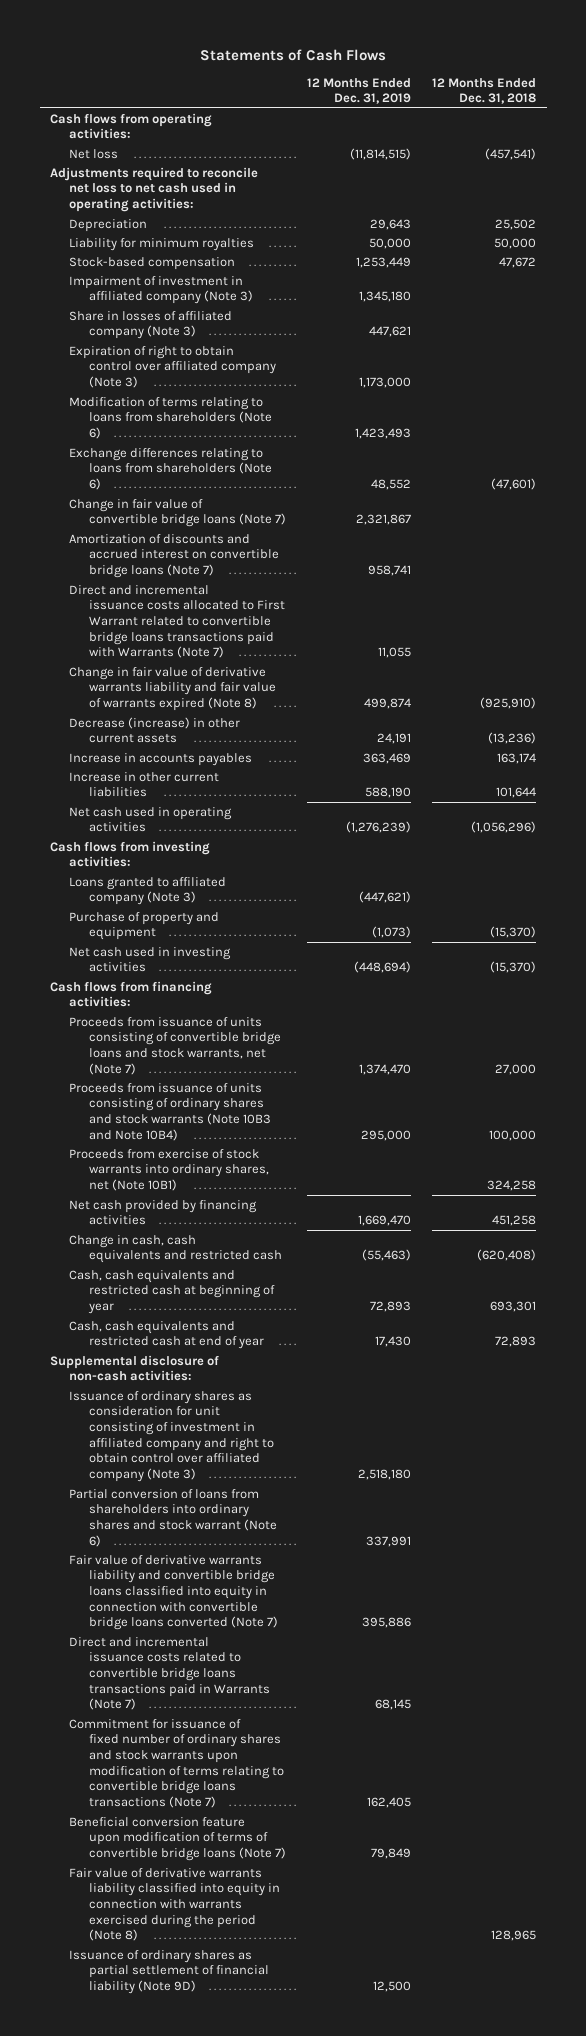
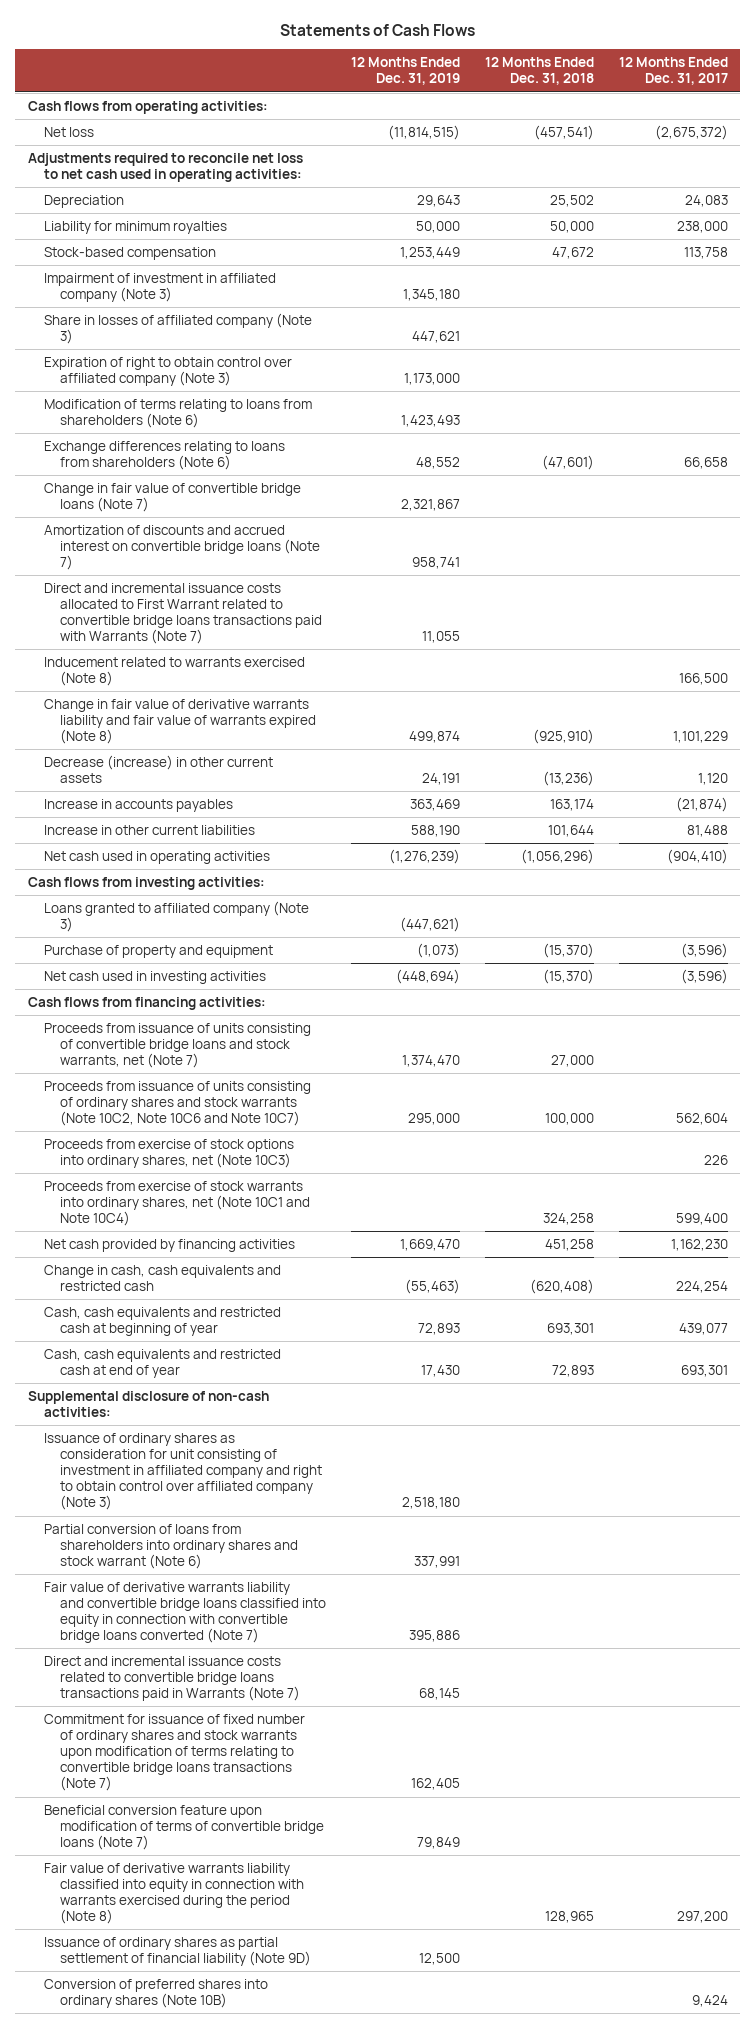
none -> [618,57,728,86] 12 Months Ended Dec. 31, 2017
none -> [43,656,305,687] Inducement related to warrants exercised (Note 8)
[69,1082,271,1141] Proceeds from issuance of units consisting of ordinary shares and stock warrants (Note 10B3 and Note 10B4) -> [43,1080,311,1127] Proceeds from issuance of units consisting of ordinary shares and stock warrants (Note 10C2, Note 10C6 and Note 10C7)
none -> [43,1138,294,1169] Proceeds from exercise of stock options into ordinary shares, net (Note 10C3)
[69,1148,269,1192] Proceeds from exercise of stock warrants into ordinary shares, net (Note 10B1) -> [43,1180,311,1227] Proceeds from exercise of stock warrants into ordinary shares, net (Note 10C1 and Note 10C4)
none -> [43,1978,268,2009] Conversion of preferred shares into ordinary shares (Note 10B)

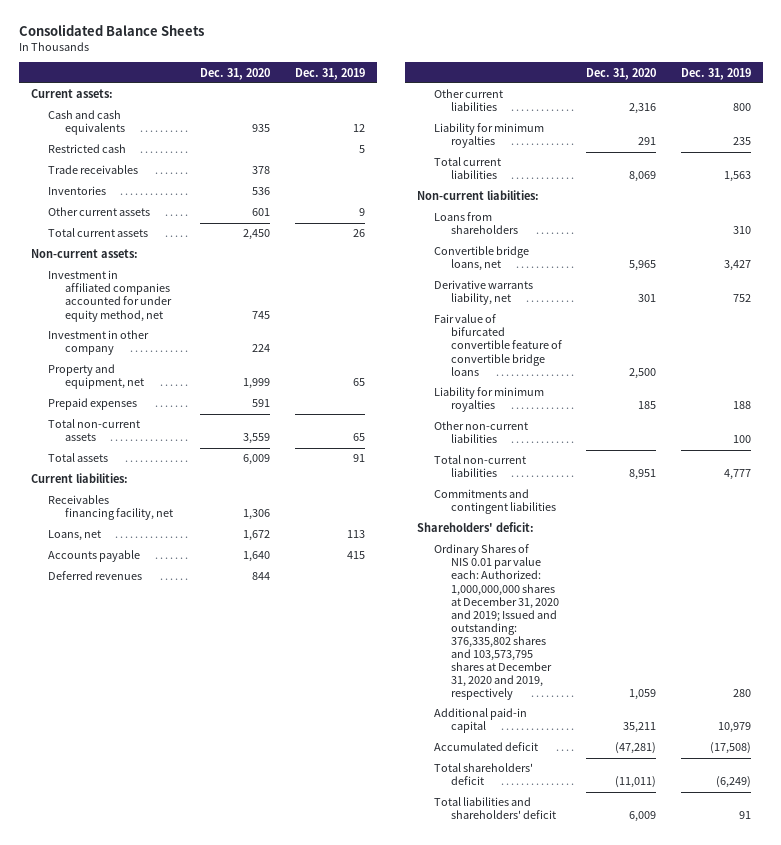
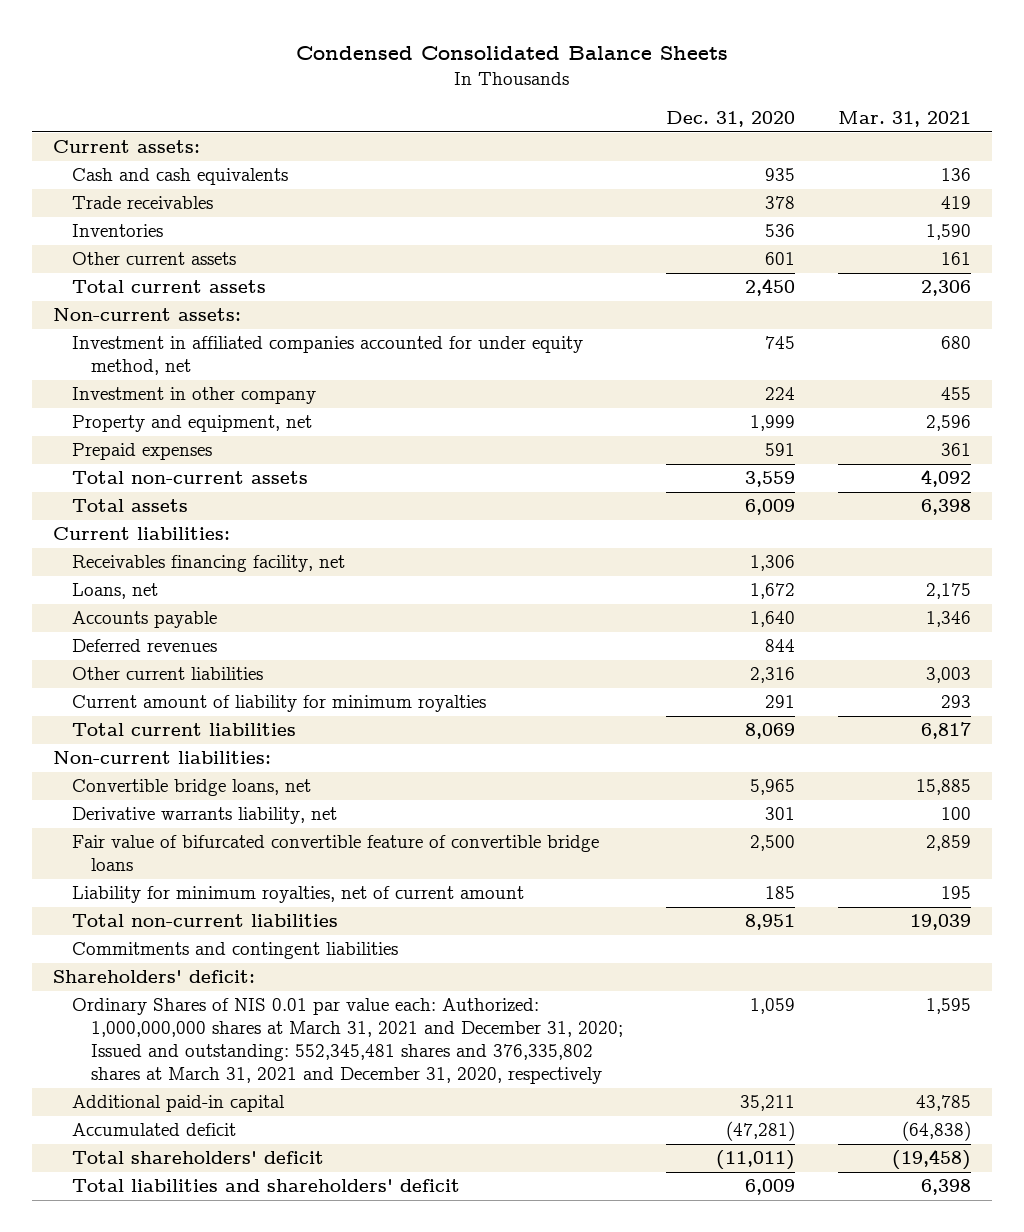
[18,23,204,36] Consolidated Balance Sheets -> [295,46,728,61] Condensed Consolidated Balance Sheets
[294,67,365,80] Dec. 31, 2019 -> none
none -> [837,110,971,127] Mar. 31, 2021
[47,144,126,154] Restricted cash -> none
[433,123,544,149] Liability for minimum royalties -> [71,695,486,713] Current amount of liability for minimum royalties
[433,212,519,235] Loans from shareholders -> none
[433,421,528,444] Other non-current liabilities -> none
[433,387,544,413] Liability for minimum royalties -> [71,886,524,904] Liability for minimum royalties, net of current amount
[433,544,560,700] Ordinary Shares of NIS 0.01 par value each: Authorized: 1,000,000,000 shares at December 31, 2020 and 2019; Issued and outstanding: 376,335,802 shares and 103,573,795 shares at December 31, 2020 and 2019, respectively -> [71,998,623,1084] Ordinary Shares of NIS 0.01 par value each: Authorized: 1,000,000,000 shares at March 31, 2021 and December 31, 2020; Issued and outstanding: 552,345,481 shares and 376,335,802 shares at March 31, 2021 and December 31, 2020, respectively

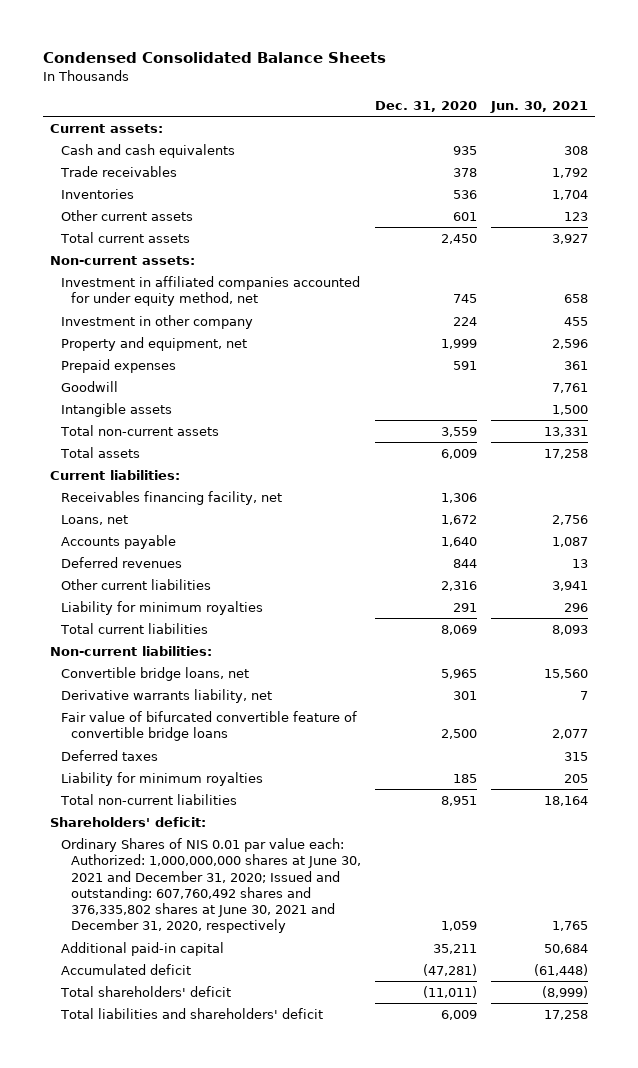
[837,110,971,127] Mar. 31, 2021 -> none
none -> [490,100,589,113] Jun. 30, 2021
none -> [60,380,118,392] Goodwill
none -> [60,402,172,417] Intangible assets
[71,695,486,713] Current amount of liability for minimum royalties -> [60,600,263,615] Liability for minimum royalties
none -> [60,749,158,761] Deferred taxes
[71,886,524,904] Liability for minimum royalties, net of current amount -> [60,771,263,786] Liability for minimum royalties
[71,942,398,960] Commitments and contingent liabilities -> none
[71,998,623,1084] Ordinary Shares of NIS 0.01 par value each: Authorized: 1,000,000,000 shares at March 31, 2021 and December 31, 2020; Issued and outstanding: 552,345,481 shares and 376,335,802 shares at March 31, 2021 and December 31, 2020, respectively -> [60,837,362,934] Ordinary Shares of NIS 0.01 par value each: Authorized: 1,000,000,000 shares at June 30, 2021 and December 31, 2020; Issued and outstanding: 607,760,492 shares and 376,335,802 shares at June 30, 2021 and December 31, 2020, respectively

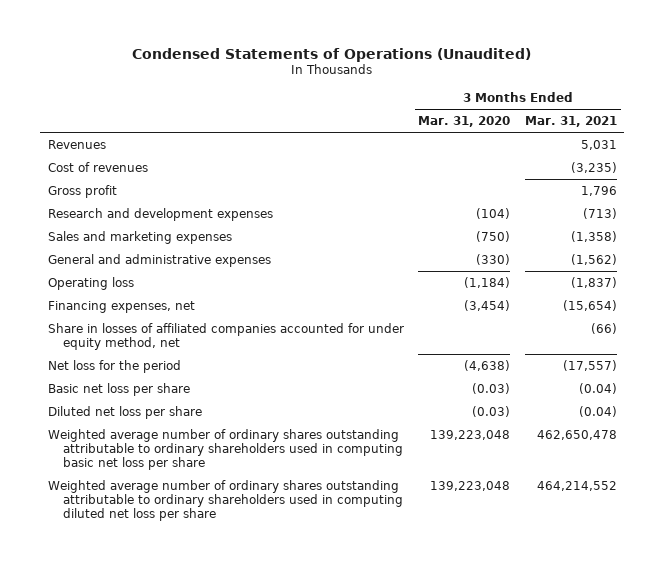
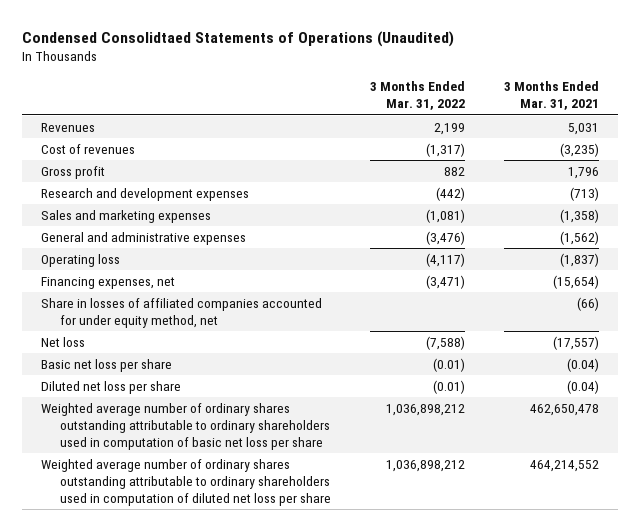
[132,47,532,62] Condensed Statements of Operations (Unaudited) -> [21,30,454,47] Condensed Consolidtaed Statements of Operations (Unaudited)
[418,116,511,128] Mar. 31, 2020 -> none
none -> [370,81,466,111] 3 Months Ended Mar. 31, 2022
[47,359,181,373] Net loss for the period -> [41,337,86,348] Net loss
[47,428,403,470] Weighted average number of ordinary shares outstanding attributable to ordinary shareholders used in computing basic net loss per share -> [41,403,331,451] Weighted average number of ordinary shares outstanding attributable to ordinary shareholders used in computation of basic net loss per share
[47,479,403,521] Weighted average number of ordinary shares outstanding attributable to ordinary shareholders used in computing diluted net loss per share -> [41,459,332,507] Weighted average number of ordinary shares outstanding attributable to ordinary shareholders used in computation of diluted net loss per share

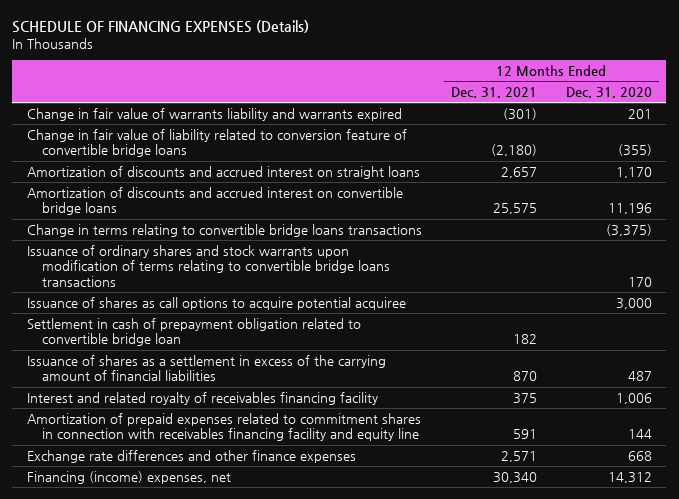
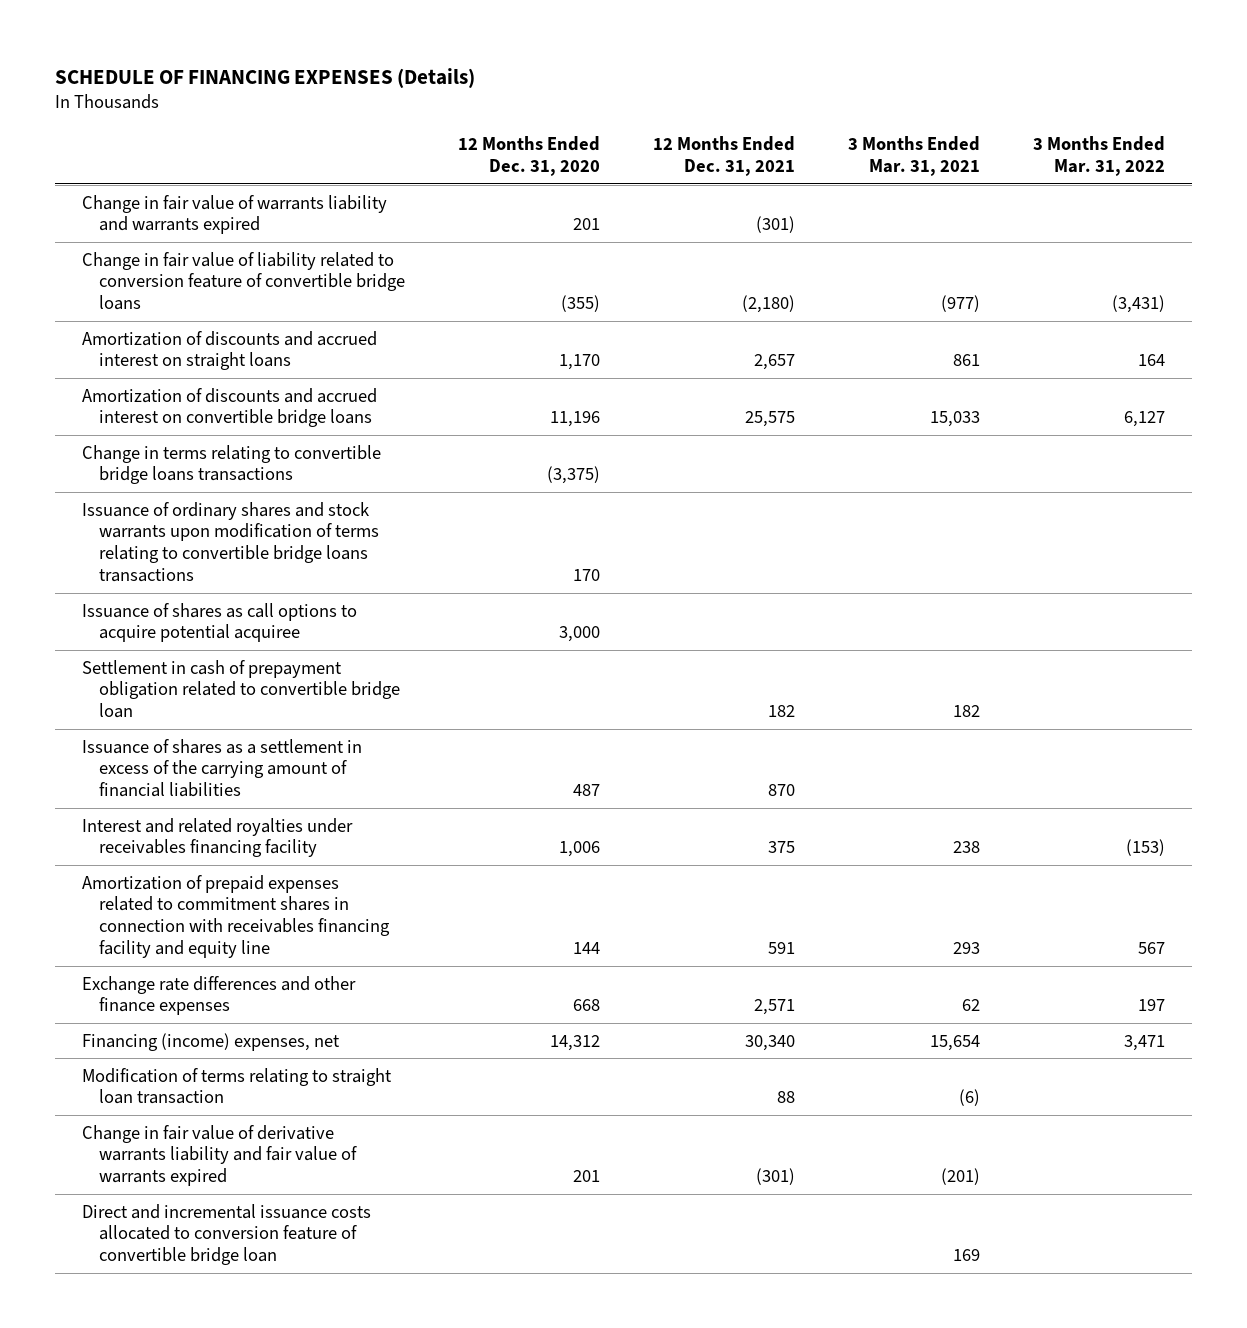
none -> [847,136,980,177] 3 Months Ended Mar. 31, 2021
none -> [1033,136,1166,177] 3 Months Ended Mar. 31, 2022
[26,391,378,405] Interest and related royalty of receivables financing facility -> [81,817,353,858] Interest and related royalties under receivables financing facility
none -> [81,1067,392,1105] Modification of terms relating to straight loan transaction
none -> [81,1124,357,1187] Change in fair value of derivative warrants liability and fair value of warrants expired
none -> [81,1203,371,1266] Direct and incremental issuance costs allocated to conversion feature of convertible bridge loan

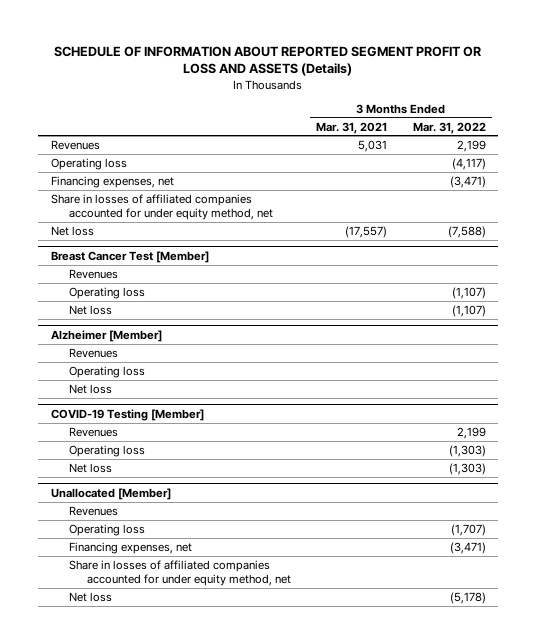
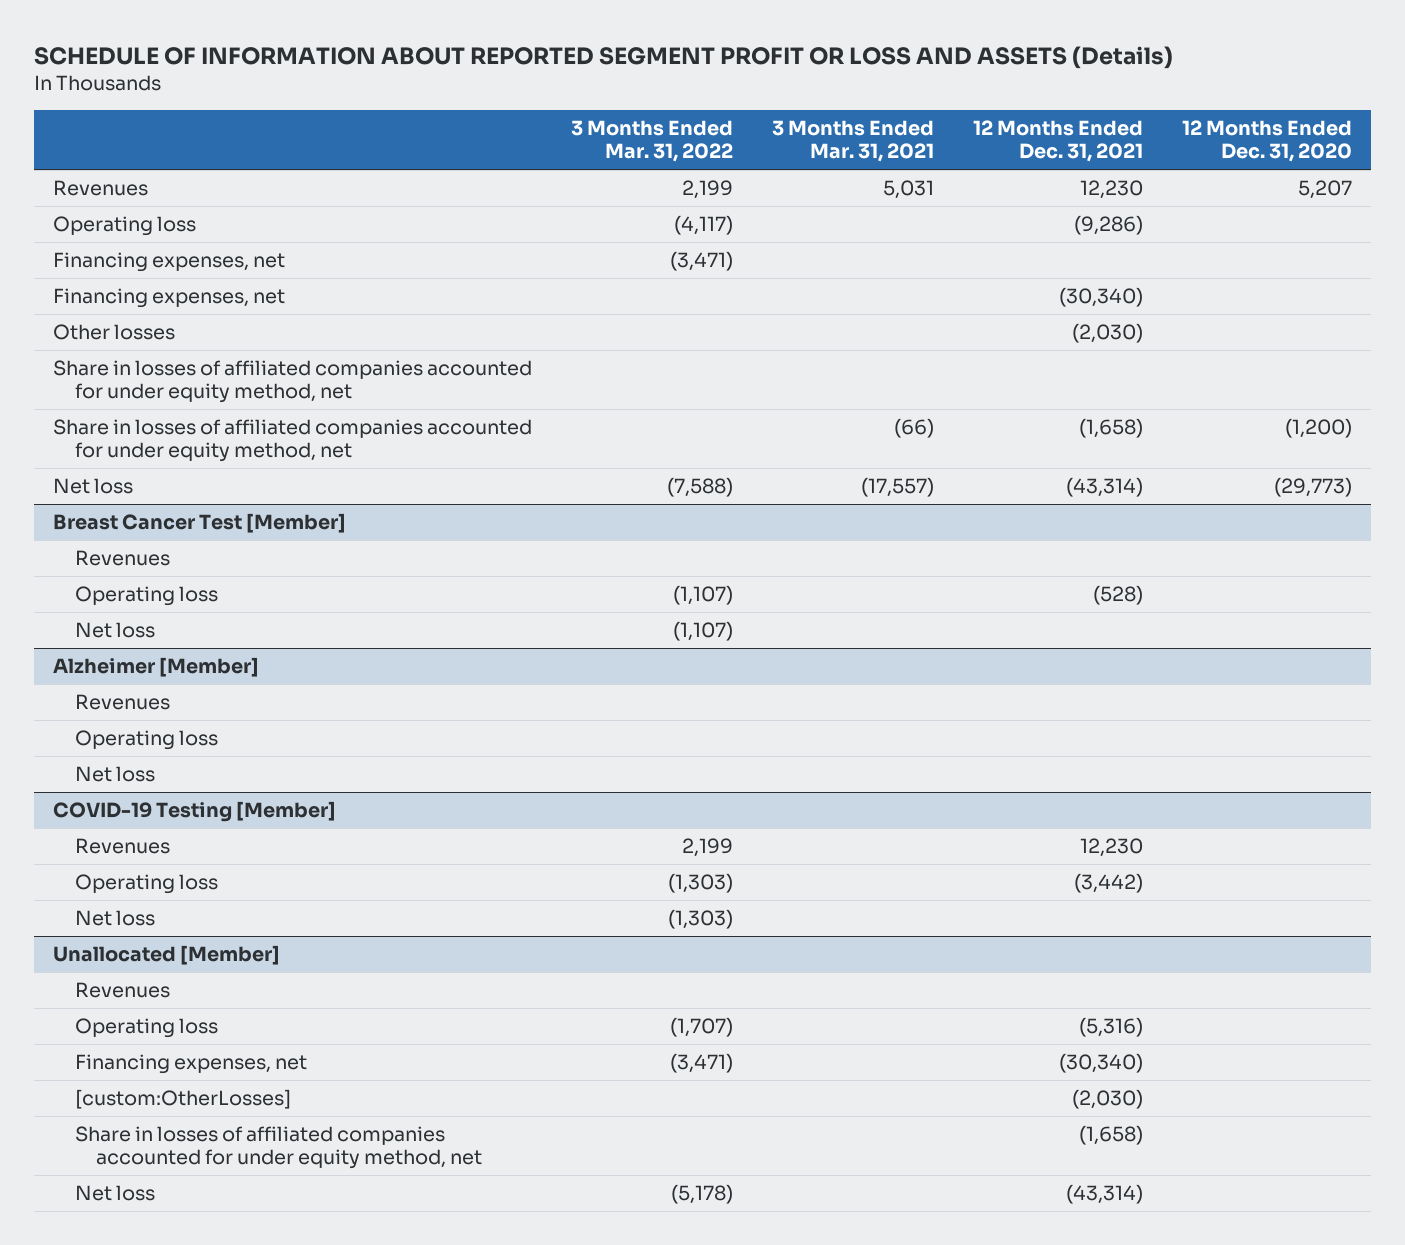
none -> [972,120,1143,163] 12 Months Ended Dec. 31, 2021
none -> [1181,120,1352,163] 12 Months Ended Dec. 31, 2020
none -> [53,288,286,309] Financing expenses, net
none -> [53,324,176,341] Other losses
none -> [53,419,533,463] Share in losses of affiliated companies accounted for under equity method, net
none -> [74,1089,291,1110] [custom:OtherLosses]

